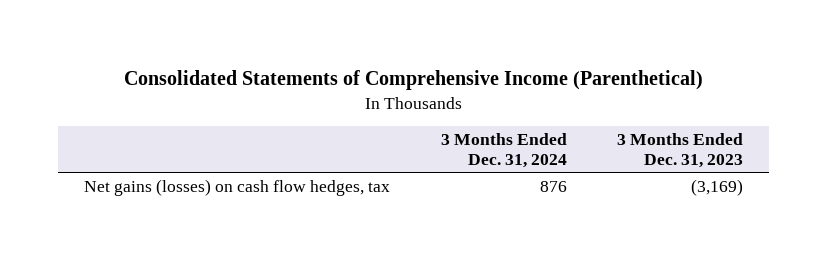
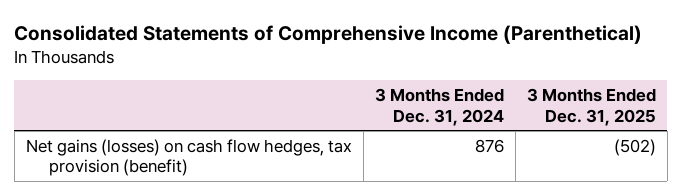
[617,132,744,169] 3 Months Ended Dec. 31, 2023 -> none
none -> [526,87,656,126] 3 Months Ended Dec. 31, 2025
[83,179,390,197] Net gains (losses) on cash flow hedges, tax -> [25,138,352,177] Net gains (losses) on cash flow hedges, tax provision (benefit)

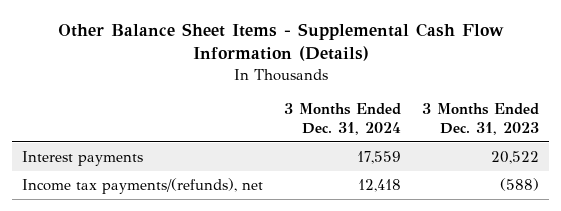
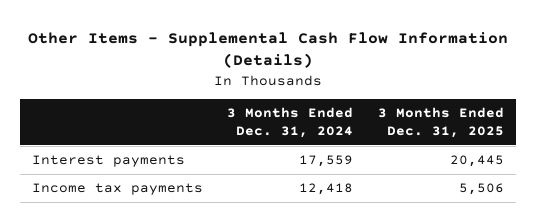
[57,22,504,62] Other Balance Sheet Items - Supplemental Cash Flow Information (Details) -> [27,31,508,69] Other Items - Supplemental Cash Flow Information (Details)
[421,103,539,136] 3 Months Ended Dec. 31, 2023 -> none
none -> [377,107,504,138] 3 Months Ended Dec. 31, 2025
[22,178,264,195] Income tax payments/(refunds), net -> [32,183,204,196] Income tax payments

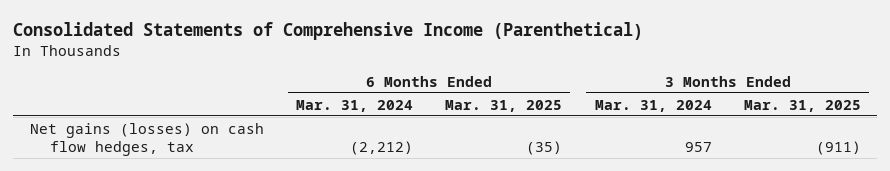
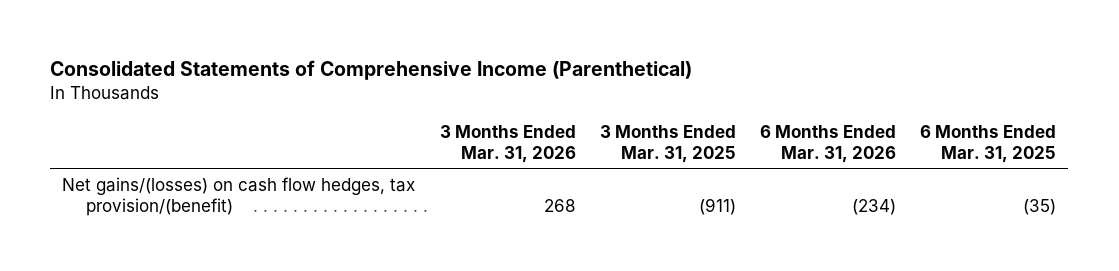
[295,99,413,112] Mar. 31, 2024 -> none
[594,99,712,112] Mar. 31, 2024 -> none
none -> [439,124,576,164] 3 Months Ended Mar. 31, 2026
none -> [760,124,897,164] 6 Months Ended Mar. 31, 2026
[29,122,264,156] Net gains (losses) on cash flow hedges, tax -> [62,176,416,217] Net gains/(losses) on cash flow hedges, tax provision/(benefit)

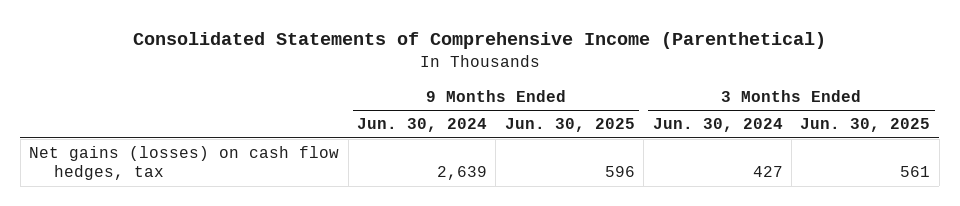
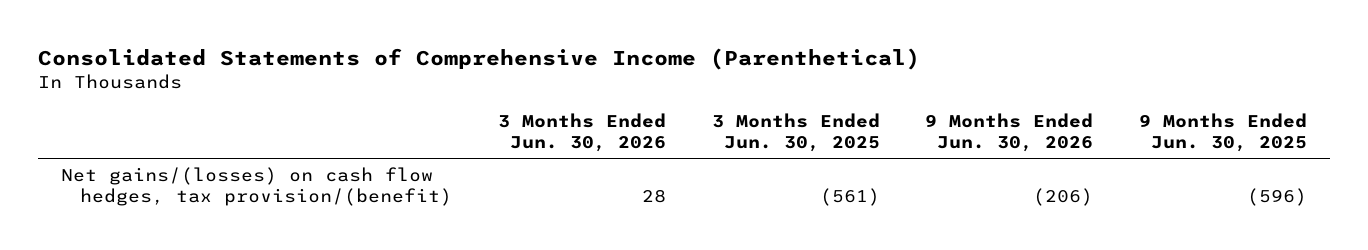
[357,118,488,133] Jun. 30, 2024 -> none
[652,118,783,133] Jun. 30, 2024 -> none
none -> [497,113,666,153] 3 Months Ended Jun. 30, 2026
none -> [925,113,1094,153] 9 Months Ended Jun. 30, 2026
[29,145,340,181] Net gains (losses) on cash flow hedges, tax -> [61,167,453,206] Net gains/(losses) on cash flow hedges, tax provision/(benefit)
[604,166,635,178] 596 -> [1246,187,1307,206] (596)
[900,166,931,178] 561 -> [819,187,880,206] (561)

